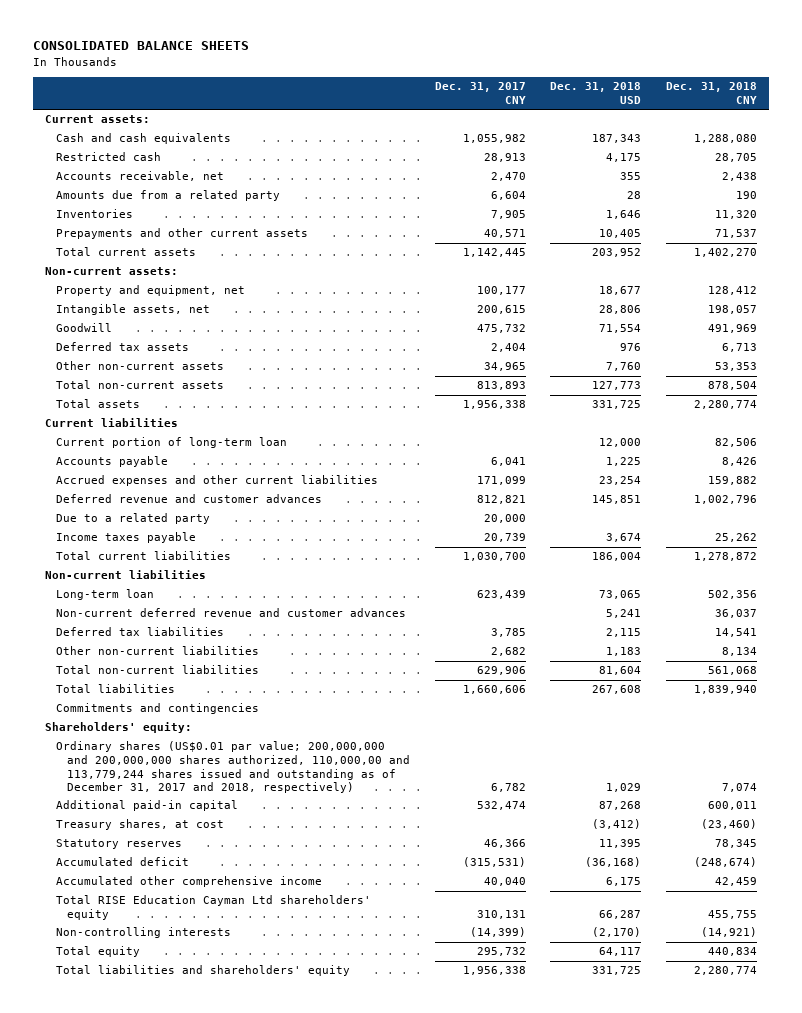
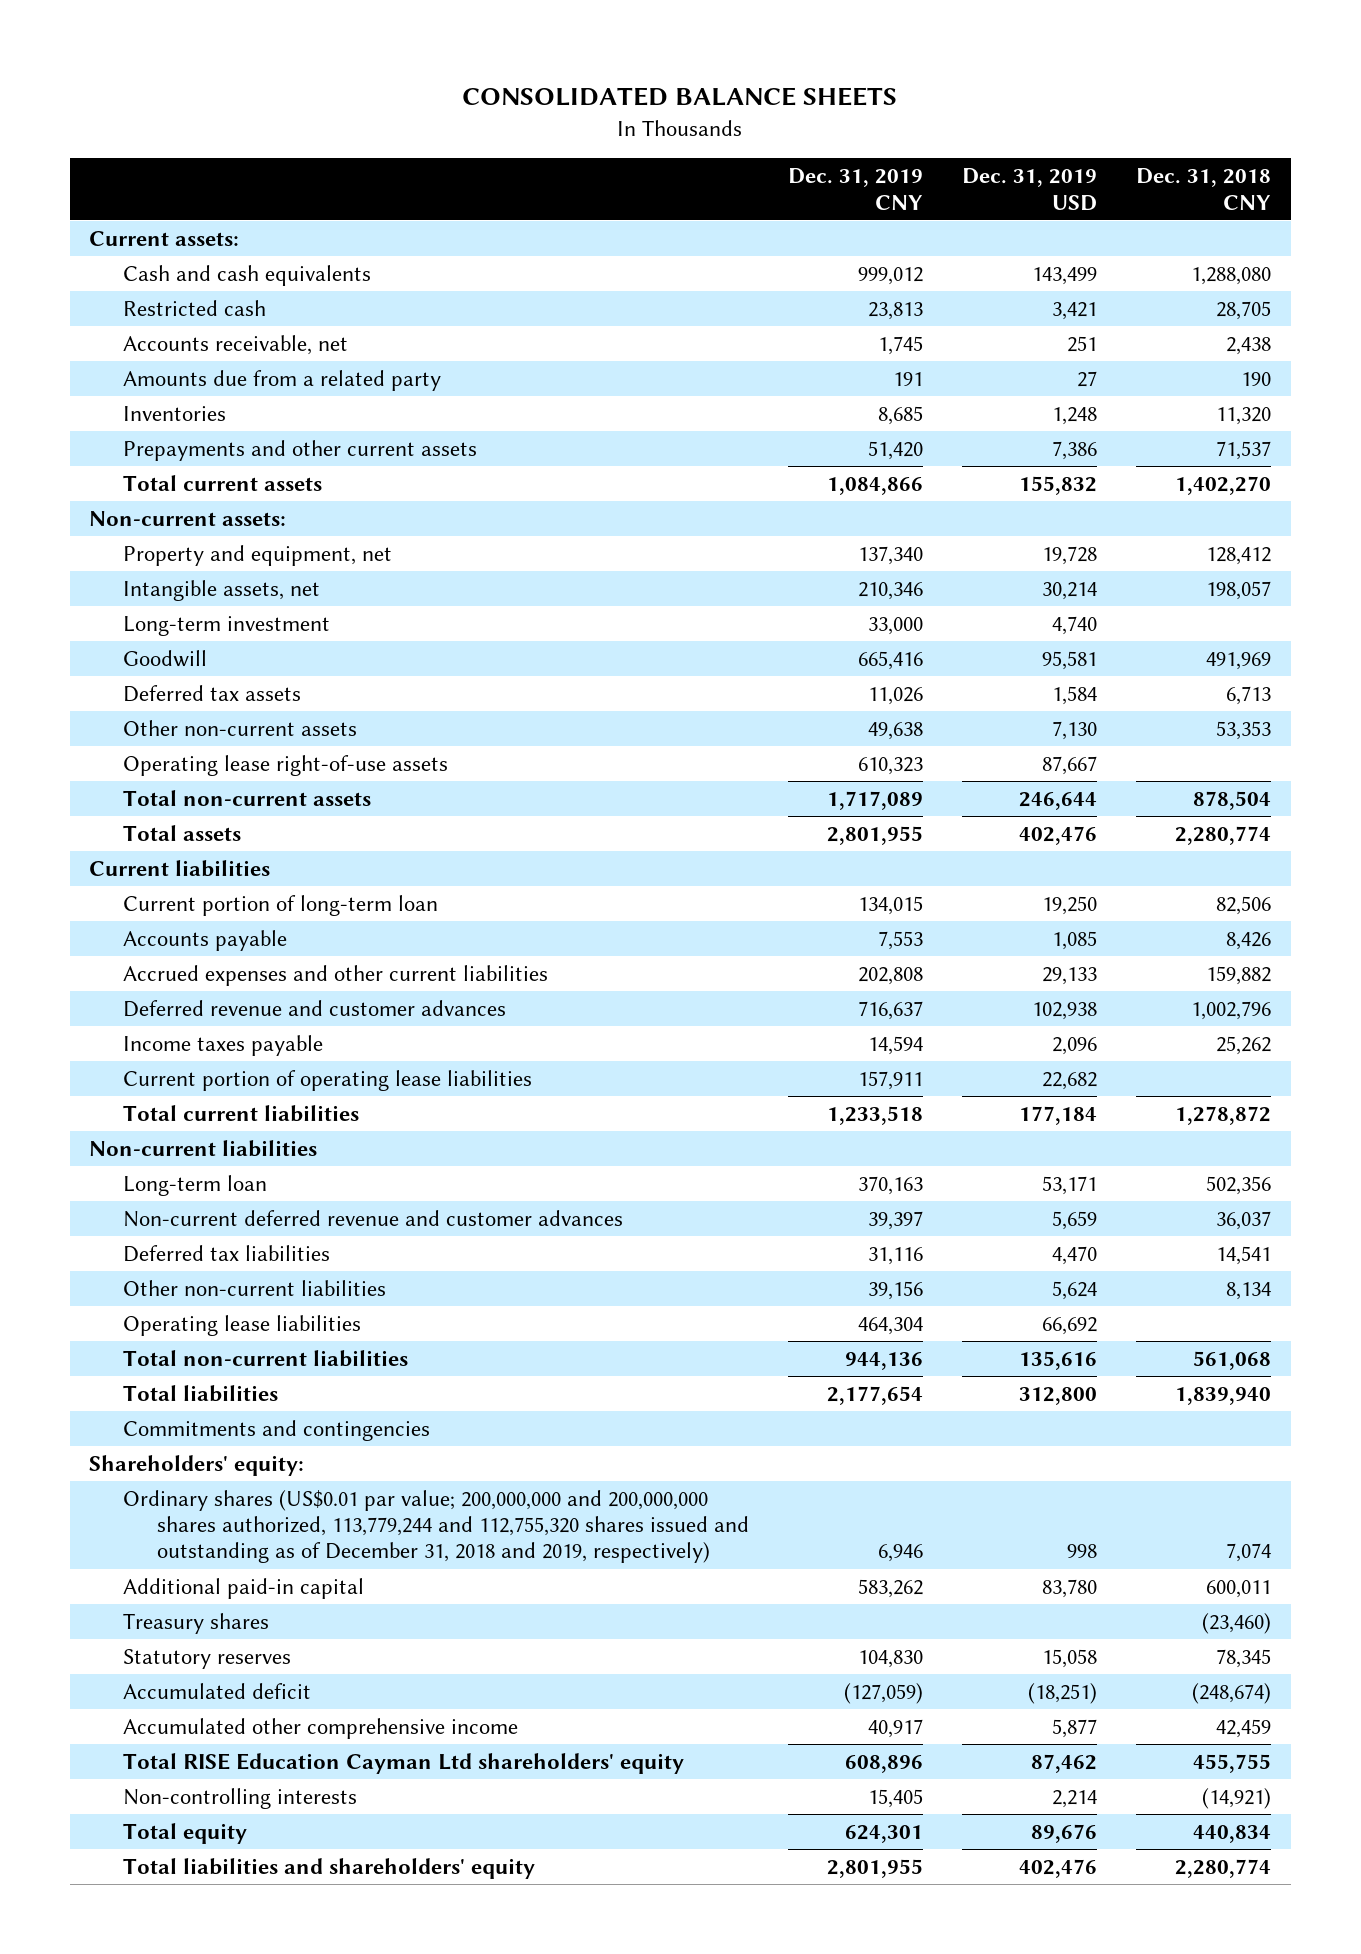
[434,82,526,104] Dec. 31, 2017 CNY -> none
[550,82,642,104] Dec. 31, 2018 USD -> none
none -> [787,168,923,210] Dec. 31, 2019 CNY
none -> [962,168,1098,211] Dec. 31, 2019 USD
none -> [122,615,330,636] Long-term investment
none -> [122,754,448,776] Operating lease right-of-use assets
[56,513,211,525] Due to a related party -> none
none -> [122,1069,532,1091] Current portion of operating lease liabilities
none -> [122,1314,361,1336] Operating lease liabilities
[56,741,411,794] Ordinary shares (US$0.01 par value; 200,000,000 and 200,000,000 shares authorized, 110,000,00 and 113,779,244 shares issued and outstanding as of December 31, 2017 and 2018, respectively) -> [122,1489,749,1564] Ordinary shares (US$0.01 par value; 200,000,000 and 200,000,000 shares authorized, 113,779,244 and 112,755,320 shares issued and outstanding as of December 31, 2018 and 2019, respectively)
[56,819,225,831] Treasury shares, at cost -> [122,1612,269,1634] Treasury shares

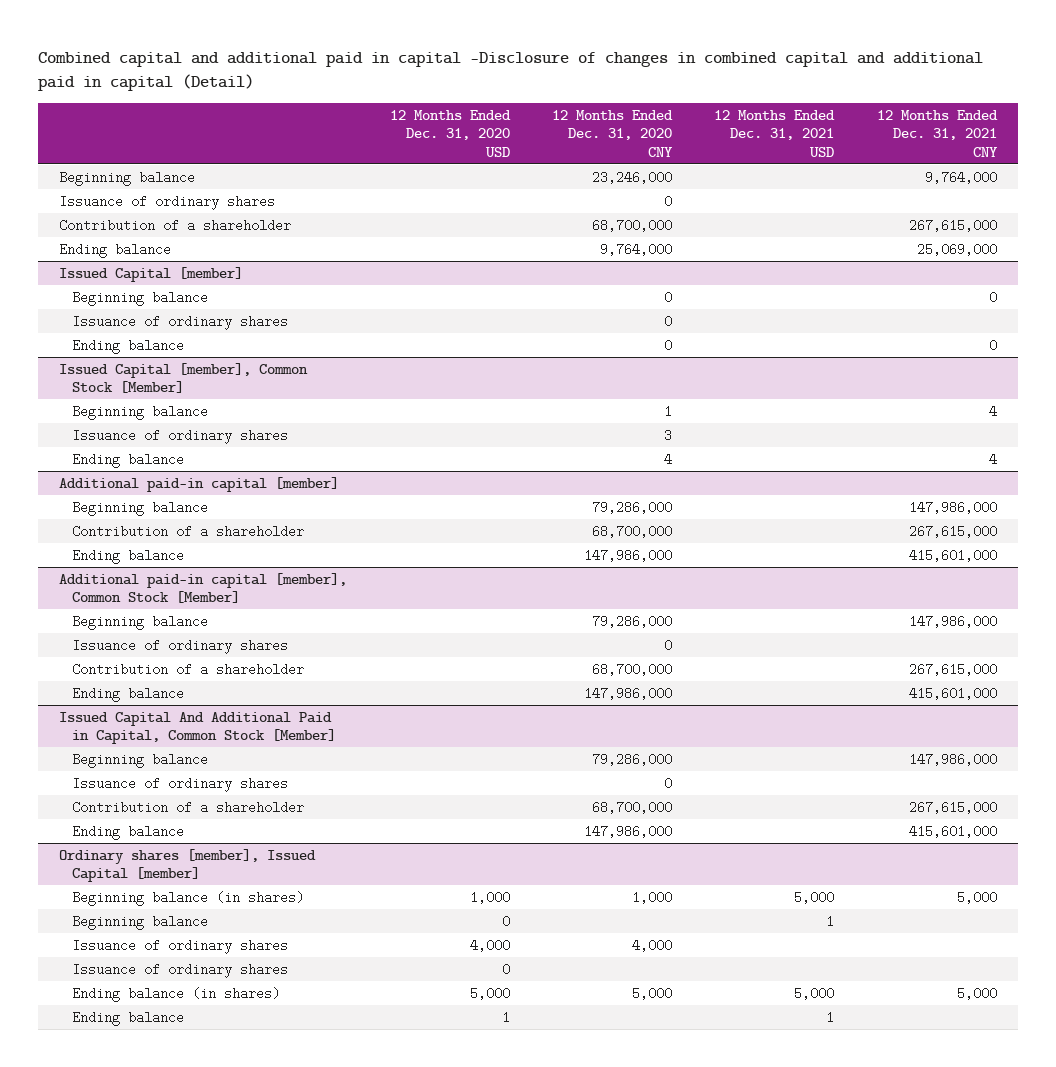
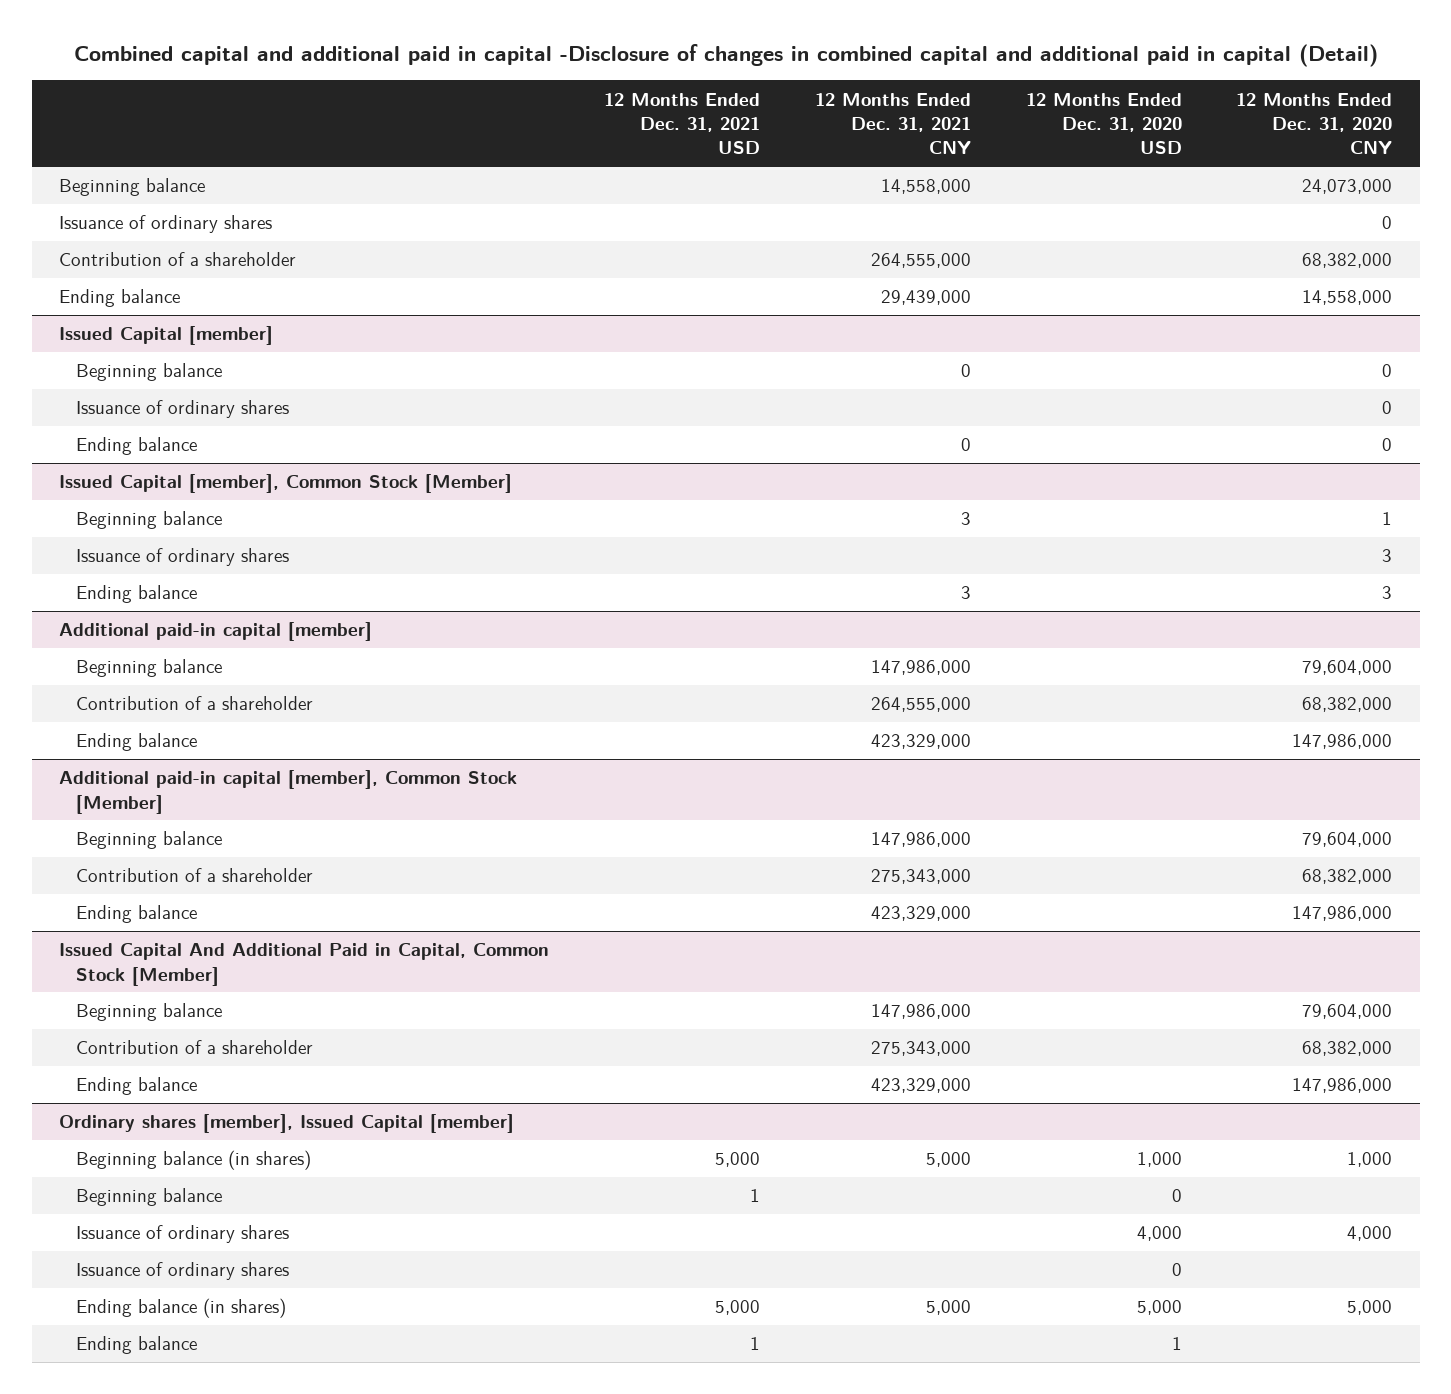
[592,170,673,184] 23,246,000 -> [1302,179,1393,195] 24,073,000
[924,170,997,184] 9,764,000 -> [880,179,971,195] 14,558,000
[592,218,673,232] 68,700,000 -> [1302,253,1393,269] 68,382,000
[908,218,997,232] 267,615,000 -> [870,253,971,269] 264,555,000
[600,242,673,256] 9,764,000 -> [1302,290,1393,306] 14,558,000
[916,242,997,256] 25,069,000 -> [880,290,971,306] 29,439,000
[988,404,997,418] 4 -> [960,512,971,526] 3
[664,452,673,466] 4 -> [1382,586,1393,600] 3
[988,452,997,466] 4 -> [960,586,971,600] 3
[592,500,673,514] 79,286,000 -> [1302,660,1393,676] 79,604,000
[592,524,673,538] 68,700,000 -> [1302,697,1393,713] 68,382,000
[908,524,997,538] 267,615,000 -> [870,697,971,713] 264,555,000
[908,548,997,562] 415,601,000 -> [870,734,971,750] 423,329,000
[71,638,288,654] Issuance of ordinary shares -> none
[592,614,673,628] 79,286,000 -> [1302,832,1393,848] 79,604,000
[592,662,673,676] 68,700,000 -> [1302,869,1393,885] 68,382,000
[908,662,997,676] 267,615,000 -> [870,869,971,885] 275,343,000
[908,686,997,700] 415,601,000 -> [870,906,971,922] 423,329,000
[71,776,288,792] Issuance of ordinary shares -> none
[592,752,673,766] 79,286,000 -> [1302,1004,1393,1020] 79,604,000
[592,800,673,814] 68,700,000 -> [1302,1041,1393,1057] 68,382,000
[908,800,997,814] 267,615,000 -> [870,1041,971,1057] 275,343,000
[908,824,997,838] 415,601,000 -> [870,1078,971,1094] 423,329,000

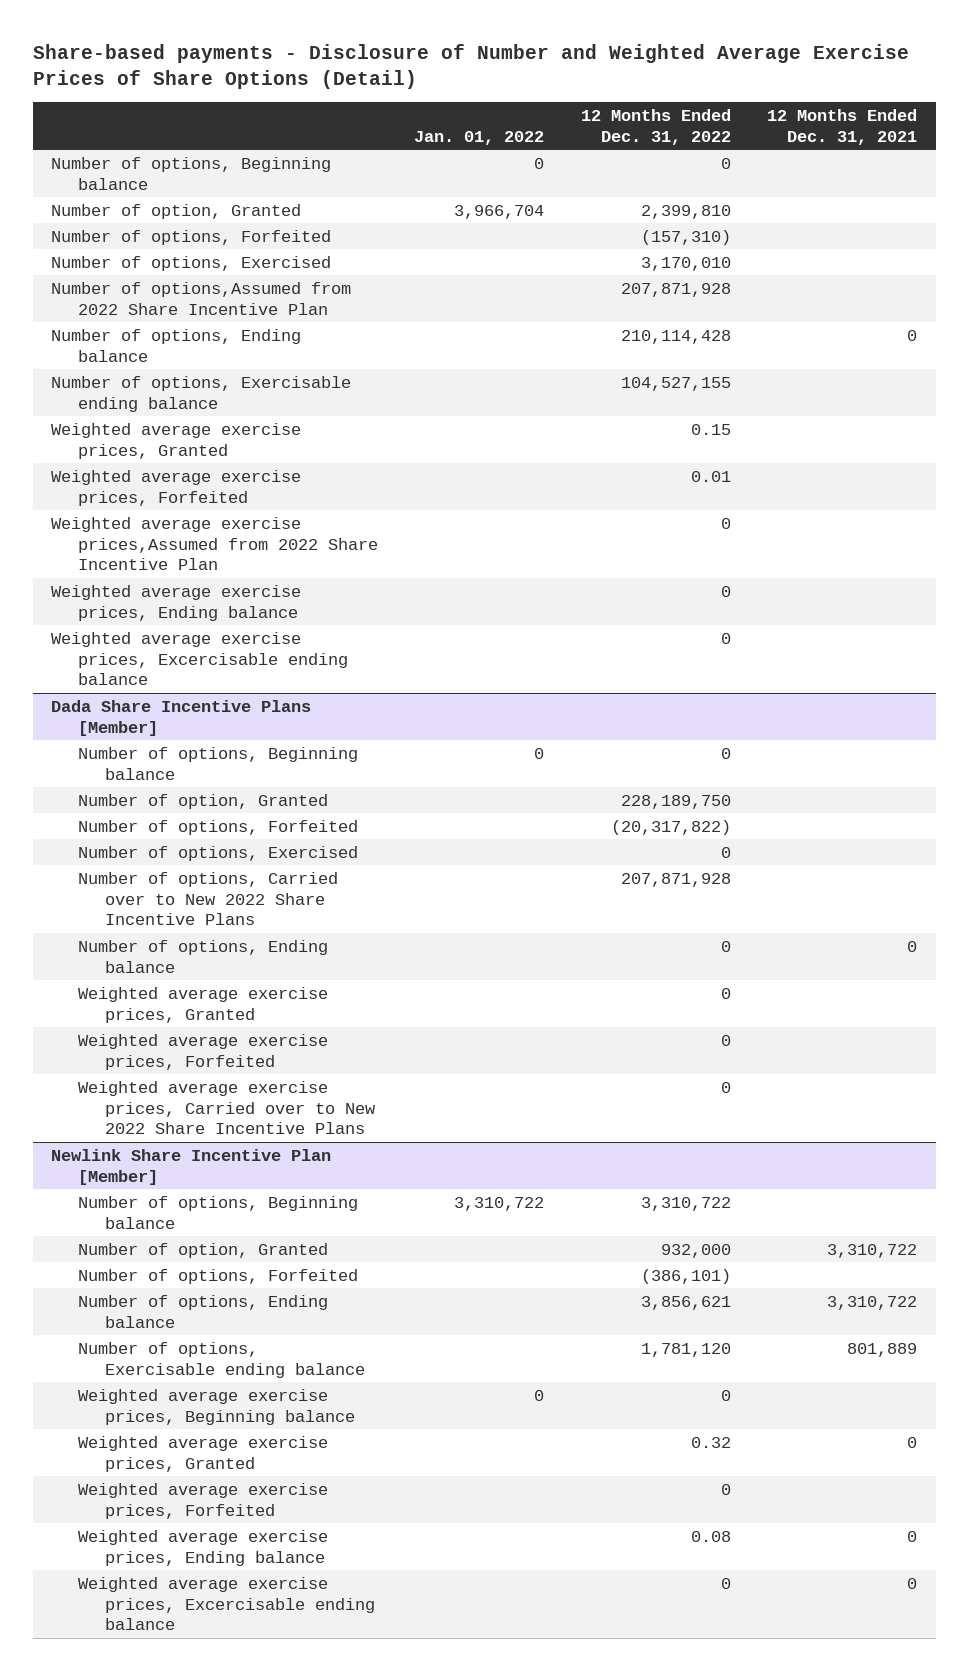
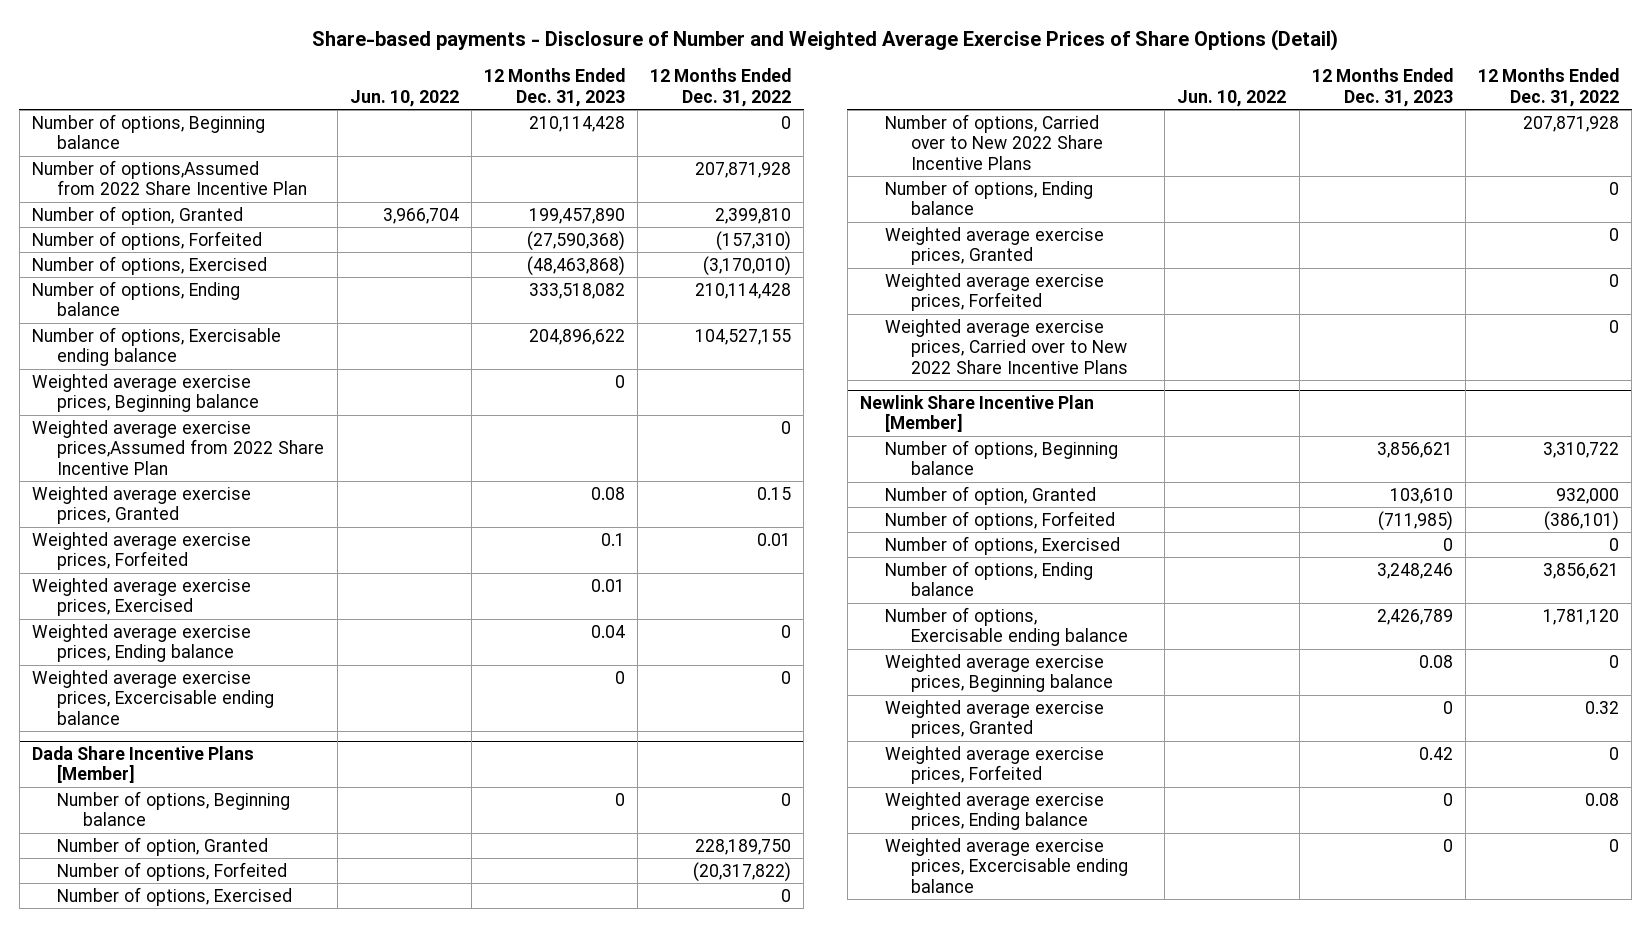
[414,130,545,145] Jan. 01, 2022 -> none
[767,108,918,145] 12 Months Ended Dec. 31, 2021 -> none
none -> [349,89,459,107] Jun. 10, 2022
none -> [483,68,625,107] 12 Months Ended Dec. 31, 2023
[51,281,352,315] Number of options,Assumed from 2022 Share Incentive Plan -> [32,159,308,196] Number of options,Assumed from 2022 Share Incentive Plan
[640,256,731,271] 3,170,010 -> [703,255,792,276] (3,170,010)
none -> [32,373,260,413] Weighted average exercise prices, Beginning balance
[51,516,378,571] Weighted average exercise prices,Assumed from 2022 Share Incentive Plan -> [32,419,325,475] Weighted average exercise prices,Assumed from 2022 Share Incentive Plan
none -> [32,577,252,617] Weighted average exercise prices, Exercised
none -> [885,535,1121,555] Number of options, Exercised

